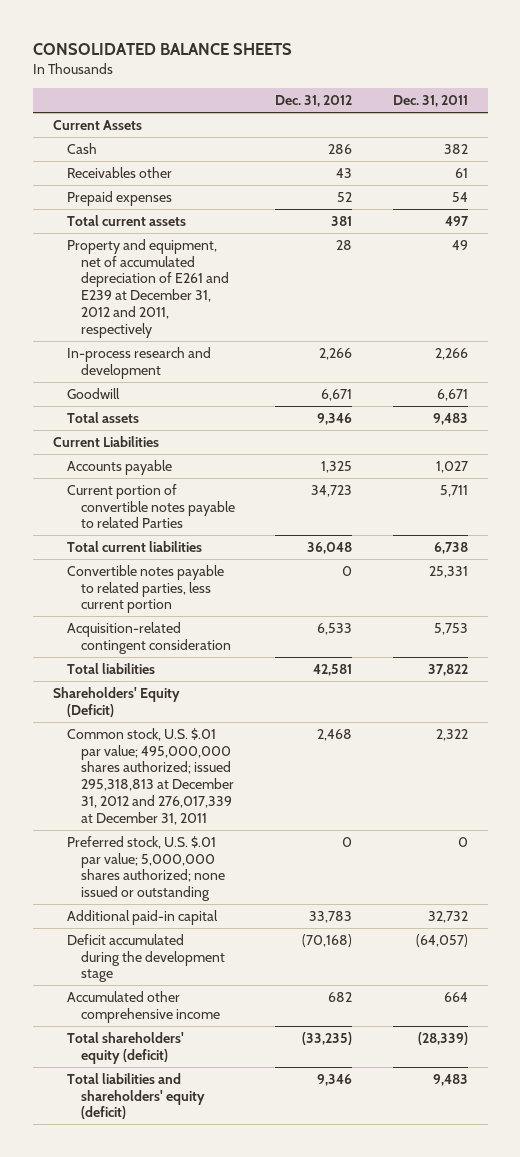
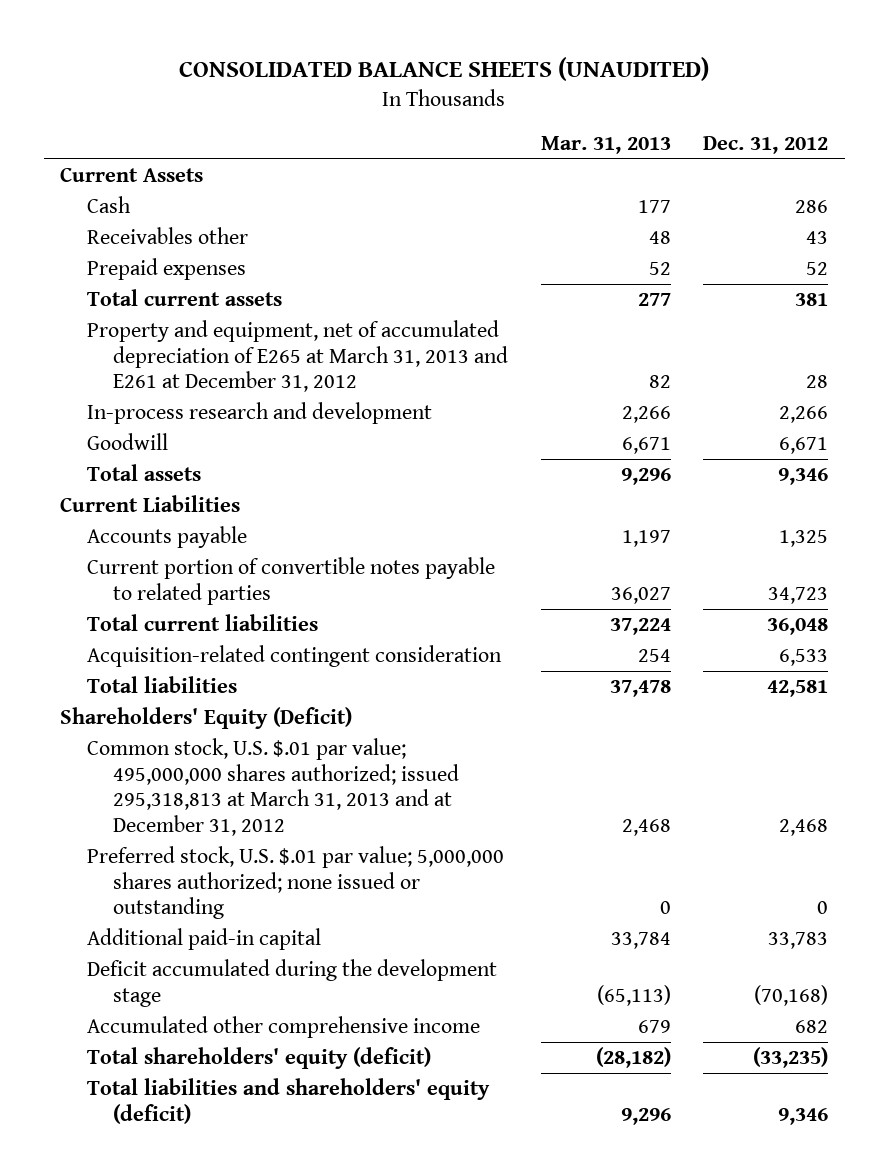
[32,42,292,55] CONSOLIDATED BALANCE SHEETS -> [179,57,710,82] CONSOLIDATED BALANCE SHEETS (UNAUDITED)
[392,95,468,108] Dec. 31, 2011 -> none
none -> [540,135,671,154] Mar. 31, 2013
[67,238,230,338] Property and equipment, net of accumulated depreciation of E261 and E239 at December 31, 2012 and 2011, respectively -> [86,320,509,393] Property and equipment, net of accumulated depreciation of E265 at March 31, 2013 and E261 at December 31, 2012
[67,483,236,529] Current portion of convertible notes payable to related Parties -> [86,557,495,605] Current portion of convertible notes payable to related parties
[67,564,225,614] Convertible notes payable to related parties, less current portion -> none
[67,727,235,825] Common stock, U.S. $.01 par value; 495,000,000 shares authorized; issued 295,318,813 at December 31, 2012 and 276,017,339 at December 31, 2011 -> [86,738,460,836] Common stock, U.S. $.01 par value; 495,000,000 shares authorized; issued 295,318,813 at March 31, 2013 and at December 31, 2012

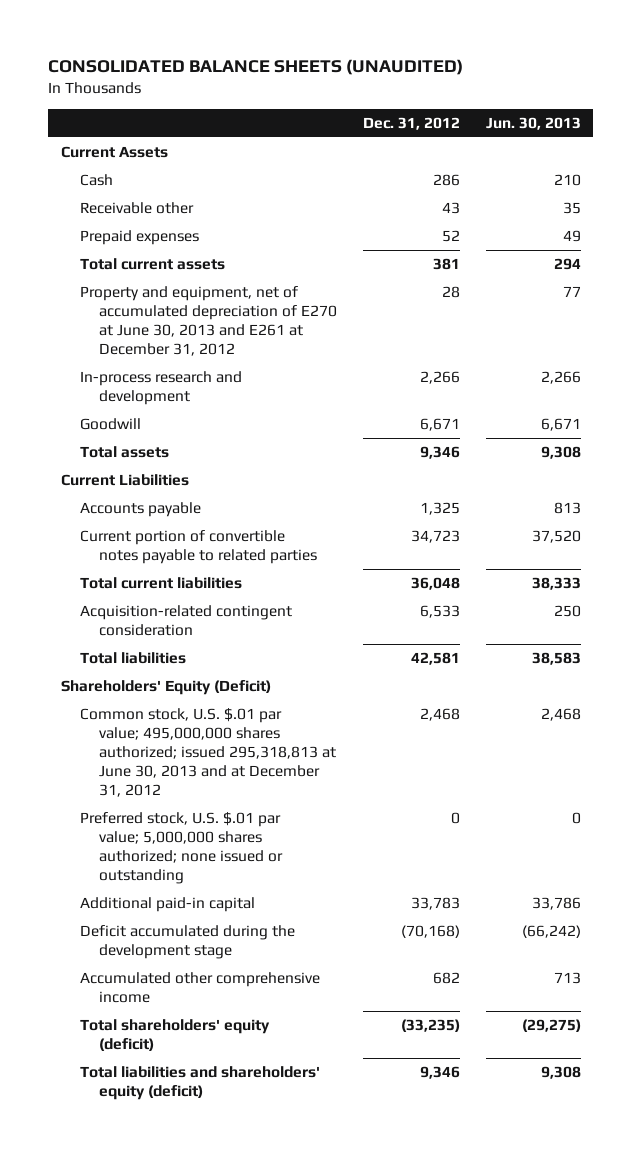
[540,135,671,154] Mar. 31, 2013 -> none
none -> [485,116,581,130] Jun. 30, 2013
[86,227,248,245] Receivables other -> [79,202,194,215] Receivable other
[86,320,509,393] Property and equipment, net of accumulated depreciation of E265 at March 31, 2013 and E261 at December 31, 2012 -> [79,286,337,356] Property and equipment, net of accumulated depreciation of E270 at June 30, 2013 and E261 at December 31, 2012
[86,738,460,836] Common stock, U.S. $.01 par value; 495,000,000 shares authorized; issued 295,318,813 at March 31, 2013 and at December 31, 2012 -> [79,708,336,797] Common stock, U.S. $.01 par value; 495,000,000 shares authorized; issued 295,318,813 at June 30, 2013 and at December 31, 2012

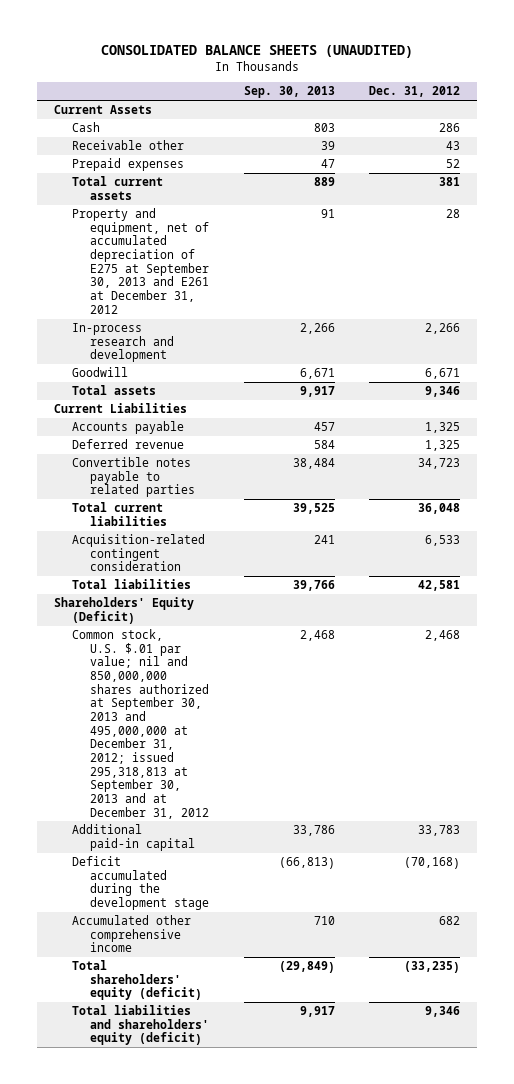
[485,116,581,130] Jun. 30, 2013 -> none
none -> [243,86,335,99] Sep. 30, 2013
[79,286,337,356] Property and equipment, net of accumulated depreciation of E270 at June 30, 2013 and E261 at December 31, 2012 -> [72,208,210,314] Property and equipment, net of accumulated depreciation of E275 at September 30, 2013 and E261 at December 31, 2012
none -> [72,439,185,450] Deferred revenue
[79,530,317,565] Current portion of convertible notes payable to related parties -> [72,457,196,498] Convertible notes payable to related parties
[79,812,283,884] Preferred stock, U.S. $.01 par value; 5,000,000 shares authorized; none issued or outstanding -> none
[79,708,336,797] Common stock, U.S. $.01 par value; 495,000,000 shares authorized; issued 295,318,813 at June 30, 2013 and at December 31, 2012 -> [72,629,210,819] Common stock, U.S. $.01 par value; nil and 850,000,000 shares authorized at September 30, 2013 and 495,000,000 at December 31, 2012; issued 295,318,813 at September 30, 2013 and at December 31, 2012

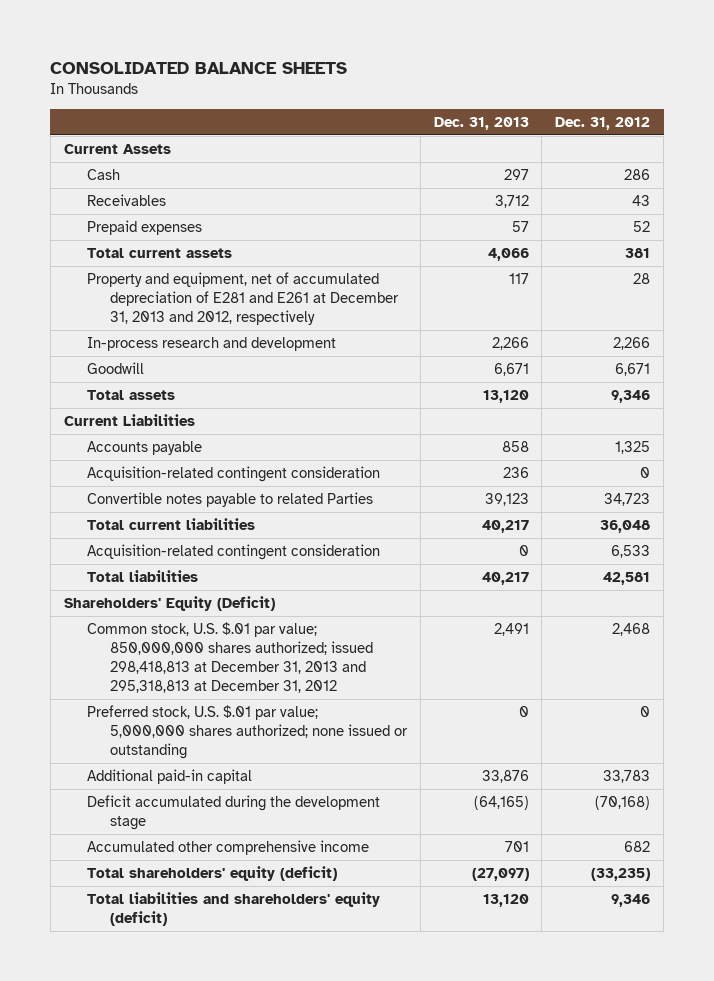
[100,44,413,58] CONSOLIDATED BALANCE SHEETS (UNAUDITED) -> [50,61,348,74] CONSOLIDATED BALANCE SHEETS
[243,86,335,99] Sep. 30, 2013 -> none
none -> [433,117,529,131] Dec. 31, 2013
[72,140,185,151] Receivable other -> [86,194,166,207] Receivables
[72,208,210,314] Property and equipment, net of accumulated depreciation of E275 at September 30, 2013 and E261 at December 31, 2012 -> [86,272,399,326] Property and equipment, net of accumulated depreciation of E281 and E261 at December 31, 2013 and 2012, respectively
[72,439,185,450] Deferred revenue -> none
none -> [86,466,380,483] Acquisition-related contingent consideration
[72,457,196,498] Convertible notes payable to related parties -> [86,492,373,508] Convertible notes payable to related Parties
[72,629,210,819] Common stock, U.S. $.01 par value; nil and 850,000,000 shares authorized at September 30, 2013 and 495,000,000 at December 31, 2012; issued 295,318,813 at September 30, 2013 and at December 31, 2012 -> [86,622,373,694] Common stock, U.S. $.01 par value; 850,000,000 shares authorized; issued 298,418,813 at December 31, 2013 and 295,318,813 at December 31, 2012
none -> [86,705,408,760] Preferred stock, U.S. $.01 par value; 5,000,000 shares authorized; none issued or outstanding

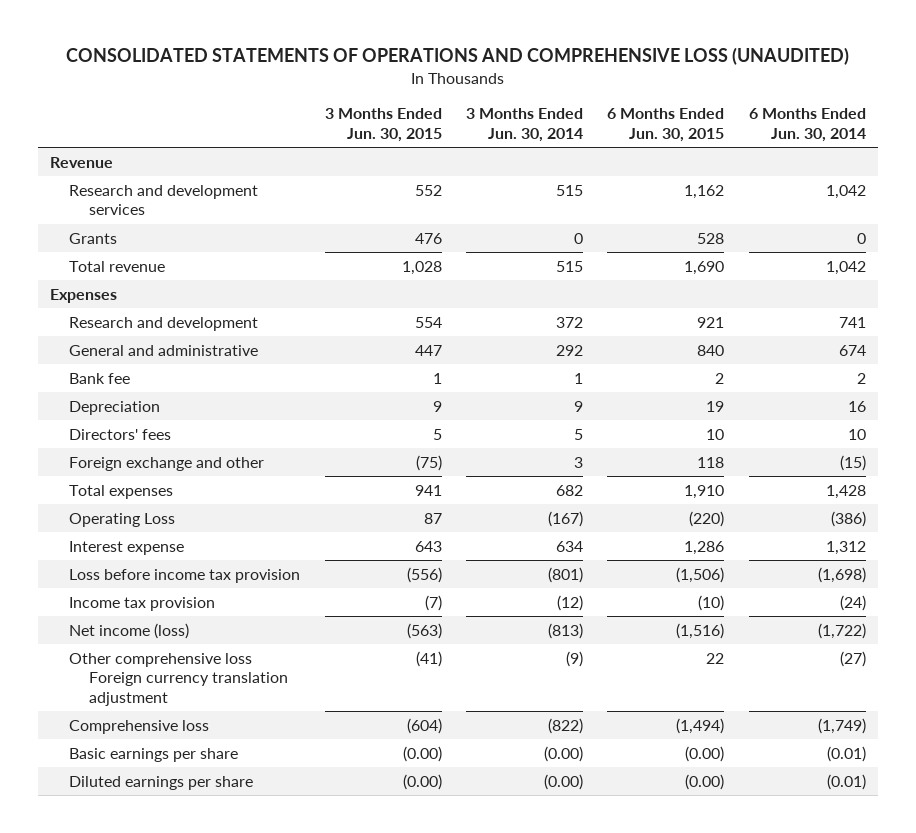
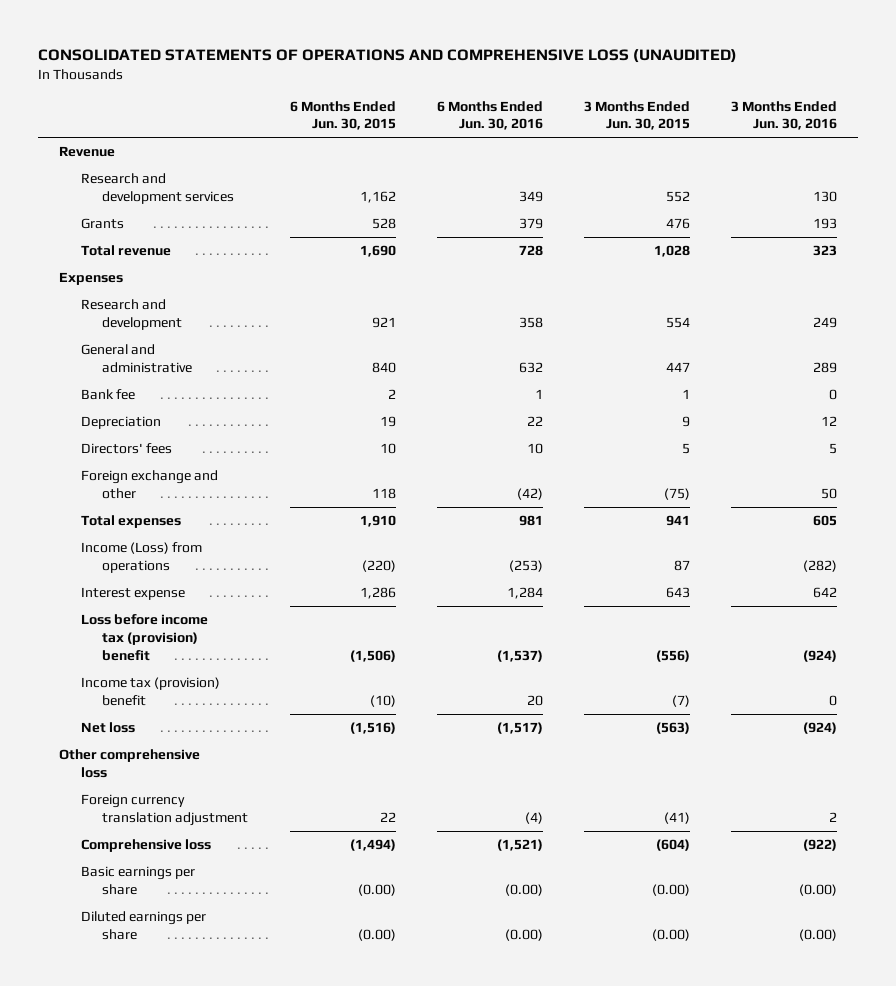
[466,107,584,142] 3 Months Ended Jun. 30, 2014 -> none
[748,107,866,142] 6 Months Ended Jun. 30, 2014 -> none
none -> [436,100,543,131] 6 Months Ended Jun. 30, 2016
none -> [731,100,838,131] 3 Months Ended Jun. 30, 2016
[69,512,176,527] Operating Loss -> [80,542,202,573] Income (Loss) from operations
[69,568,301,583] Loss before income tax provision -> [80,614,208,661] Loss before income tax (provision) benefit
[69,596,216,611] Income tax provision -> [80,677,220,706] Income tax (provision) benefit
[69,622,190,639] Net income (loss) -> [80,722,135,734] Net loss
none -> [58,749,200,778] Other comprehensive loss
[69,652,288,707] Other comprehensive loss Foreign currency translation adjustment -> [80,794,249,826] Foreign currency translation adjustment

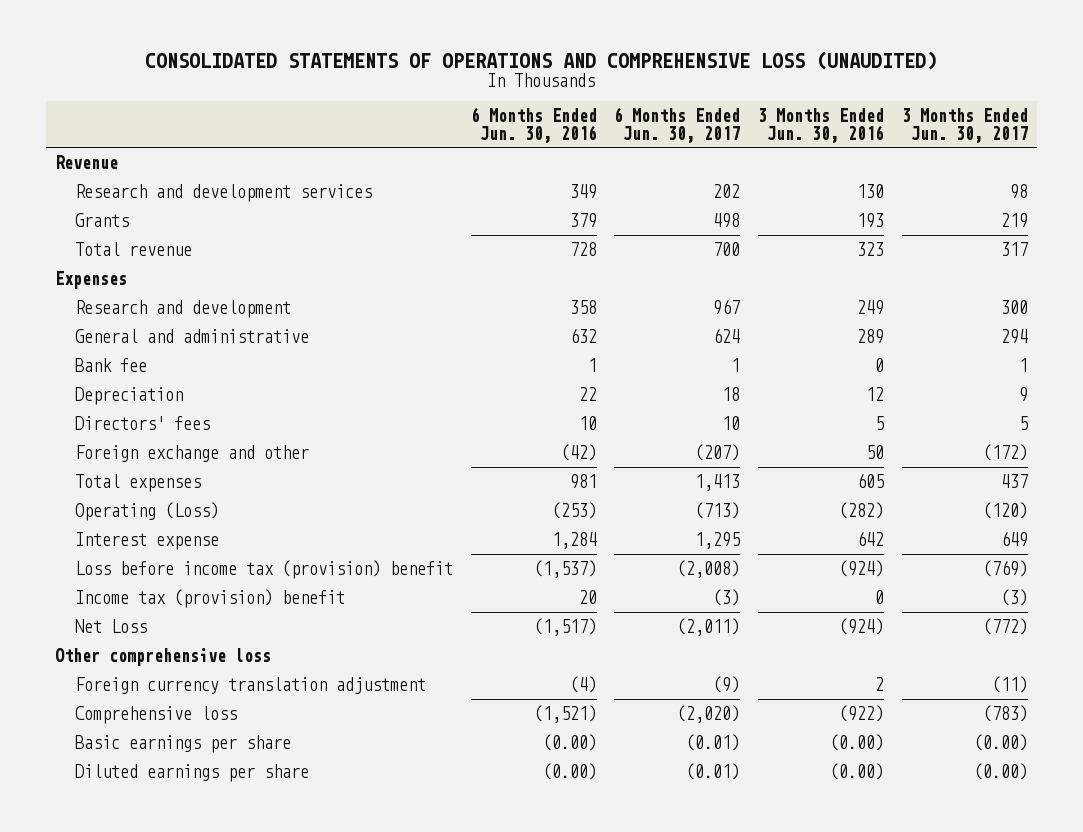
[289,100,396,131] 6 Months Ended Jun. 30, 2015 -> none
[584,100,691,131] 3 Months Ended Jun. 30, 2015 -> none
none -> [614,107,741,143] 6 Months Ended Jun. 30, 2017
none -> [901,108,1028,143] 3 Months Ended Jun. 30, 2017
[80,542,202,573] Income (Loss) from operations -> [75,501,220,521] Operating (Loss)
[80,722,135,734] Net loss -> [75,618,148,633] Net Loss

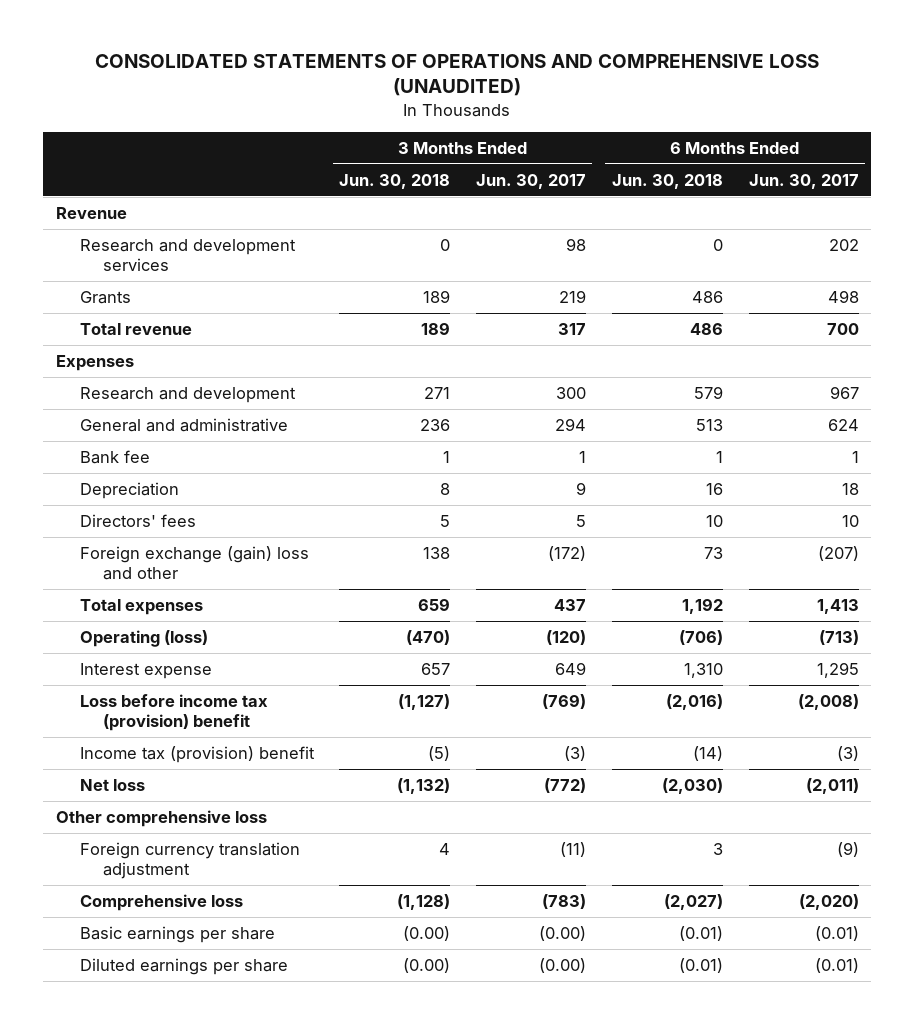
[470,107,597,143] 6 Months Ended Jun. 30, 2016 -> none
[758,108,885,143] 3 Months Ended Jun. 30, 2016 -> none
none -> [339,173,451,189] Jun. 30, 2018
none -> [611,173,723,189] Jun. 30, 2018
[75,444,310,462] Foreign exchange and other -> [79,545,309,581] Foreign exchange (gain) loss and other
[75,501,220,521] Operating (Loss) -> [79,629,208,647] Operating (loss)
[75,618,148,633] Net Loss -> [79,778,145,791] Net loss

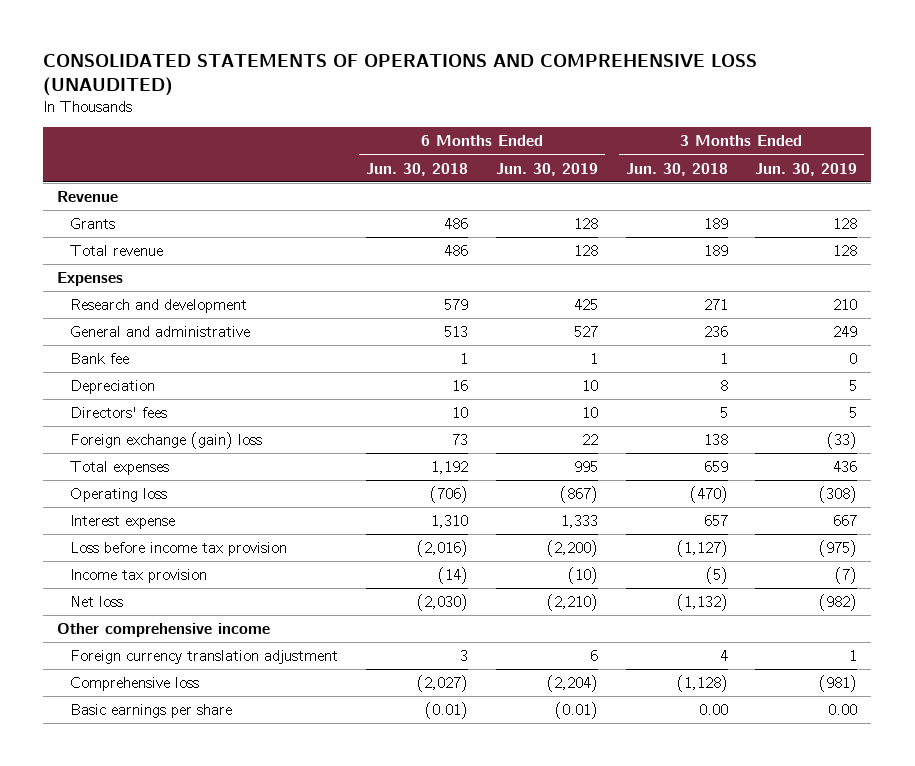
[476,173,587,189] Jun. 30, 2017 -> none
[748,173,859,189] Jun. 30, 2017 -> none
none -> [495,162,598,176] Jun. 30, 2019
none -> [755,162,858,176] Jun. 30, 2019
[79,238,296,272] Research and development services -> none
[79,545,309,581] Foreign exchange (gain) loss and other -> [70,431,263,449] Foreign exchange (gain) loss
[79,629,208,647] Operating (loss) -> [70,487,168,502] Operating loss
[79,693,268,732] Loss before income tax (provision) benefit -> [70,541,288,556] Loss before income tax provision
[79,745,315,763] Income tax (provision) benefit -> [70,568,208,583] Income tax provision
[55,809,267,827] Other comprehensive loss -> [57,622,271,637] Other comprehensive income
[79,957,288,975] Diluted earnings per share -> none
[403,925,451,941] (0.00) -> [698,703,728,715] 0.00

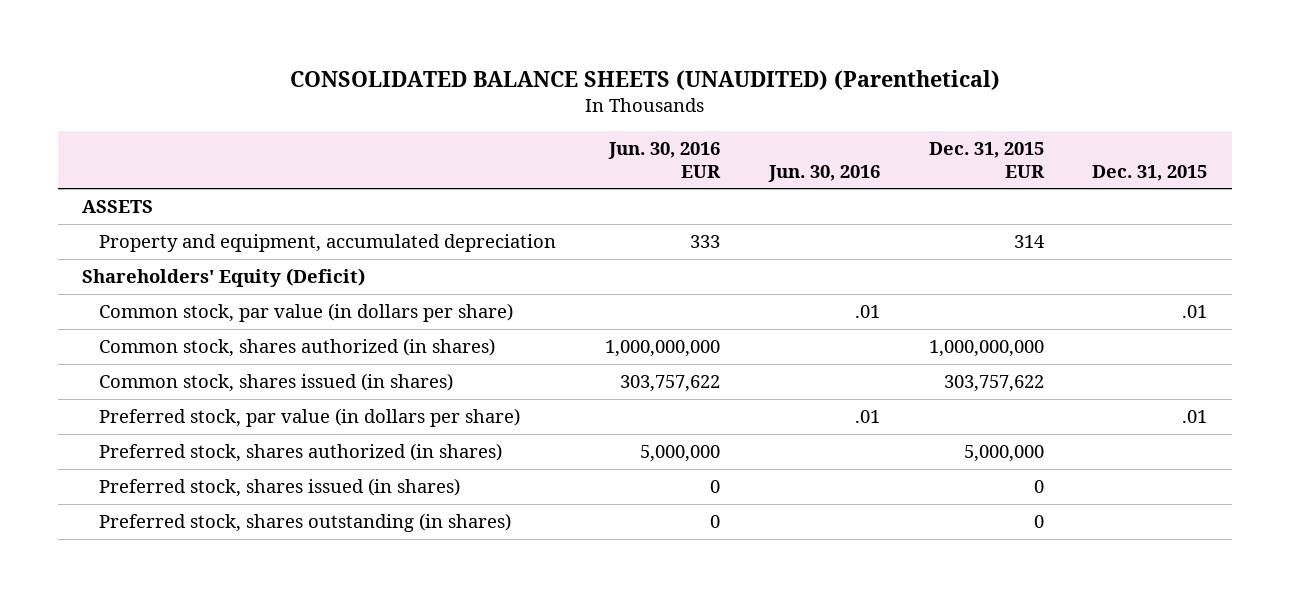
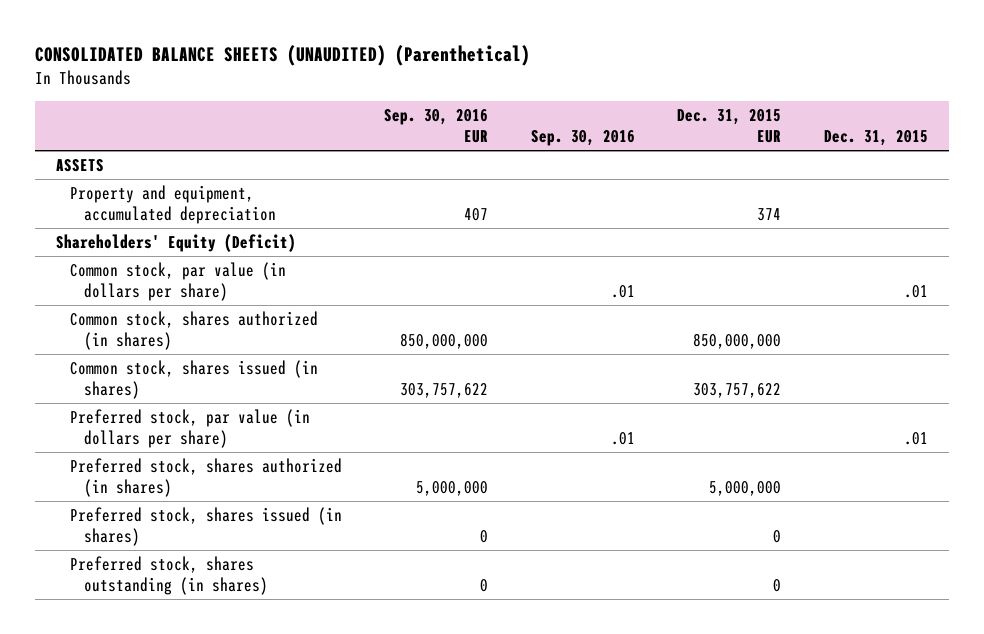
[607,141,721,178] Jun. 30, 2016 EUR -> none
[767,164,880,182] Jun. 30, 2016 -> none
none -> [384,109,489,144] Sep. 30, 2016 EUR
none -> [530,130,635,147] Sep. 30, 2016
[1013,235,1045,249] 314 -> [757,208,782,222] 374
[928,340,1044,358] 1,000,000,000 -> [693,333,782,350] 850,000,000

